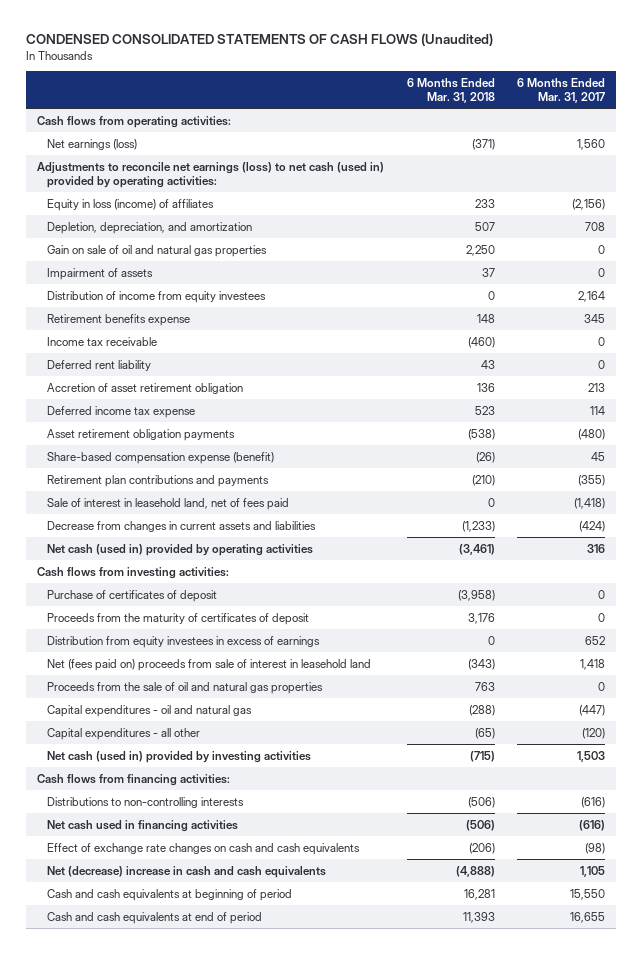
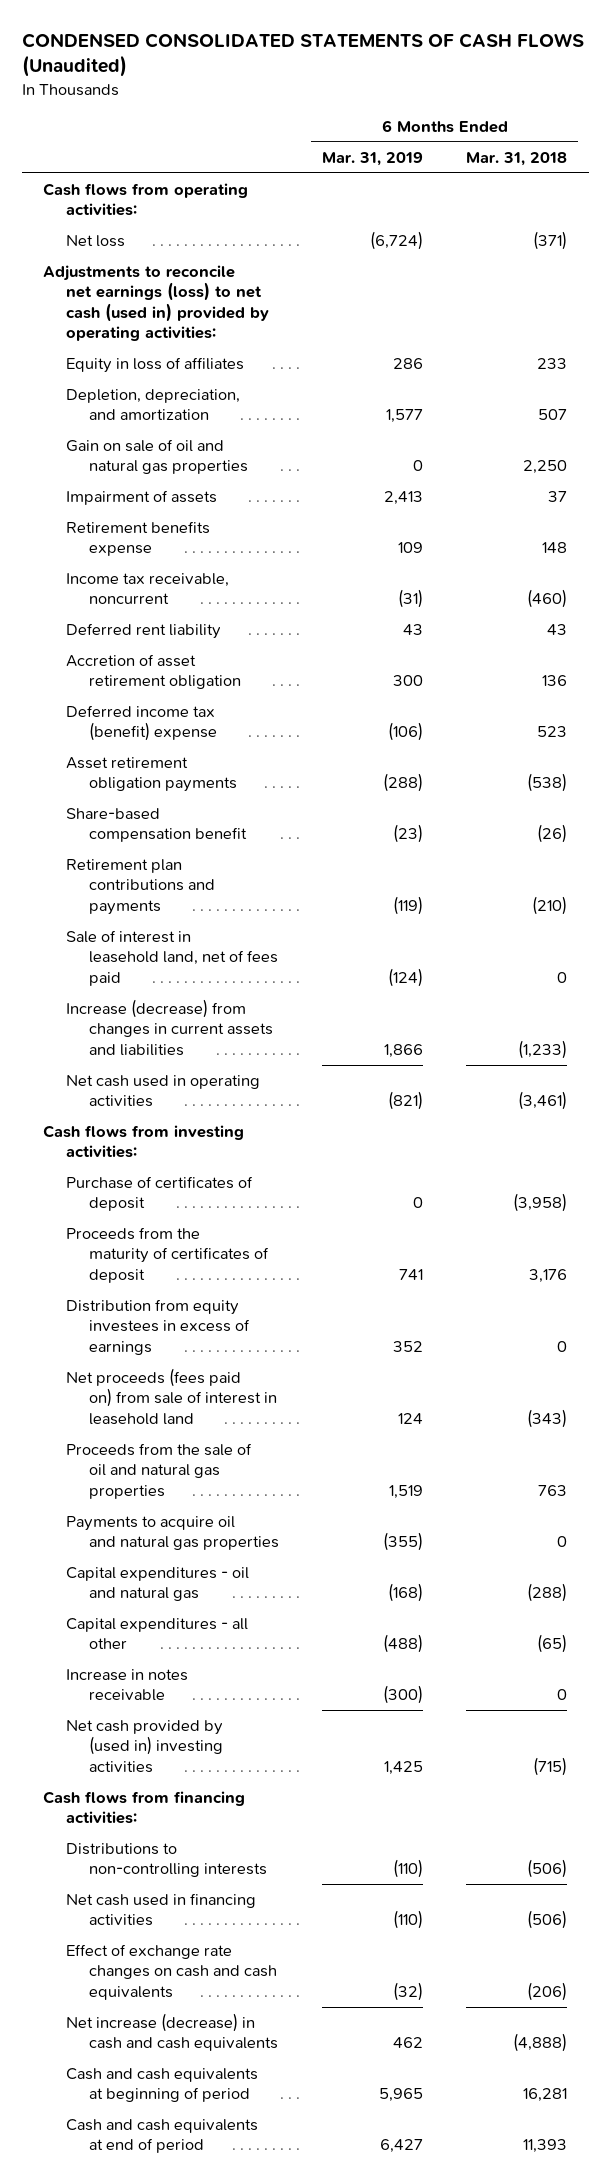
[516,78,605,104] 6 Months Ended Mar. 31, 2017 -> none
none -> [322,151,424,166] Mar. 31, 2019
[47,138,138,150] Net earnings (loss) -> [66,235,126,248] Net loss
[47,198,215,211] Equity in loss (income) of affiliates -> [66,357,245,374] Equity in loss of affiliates
[47,290,267,303] Distribution of income from equity investees -> none
[47,336,158,346] Income tax receivable -> [66,573,230,605] Income tax receivable, noncurrent
[47,405,196,418] Deferred income tax expense -> [66,705,217,742] Deferred income tax (benefit) expense
[47,451,275,464] Share-based compensation expense (benefit) -> [66,808,247,843] Share-based compensation benefit
[47,520,317,532] Decrease from changes in current assets and liabilities -> [66,999,273,1056] Increase (decrease) from changes in current assets and liabilities
[47,543,314,556] Net cash (used in) provided by operating activities -> [66,1075,261,1108] Net cash used in operating activities
[47,658,372,671] Net (fees paid on) proceeds from sale of interest in leasehold land -> [66,1368,277,1425] Net proceeds (fees paid on) from sale of interest in leasehold land
none -> [66,1516,279,1551] Payments to acquire oil and natural gas properties
none -> [66,1669,189,1702] Increase in notes receivable
[47,750,312,763] Net cash (used in) provided by investing activities -> [66,1720,224,1773] Net cash provided by (used in) investing activities
[47,865,327,878] Net (decrease) increase in cash and cash equivalents -> [66,2013,278,2052] Net increase (decrease) in cash and cash equivalents

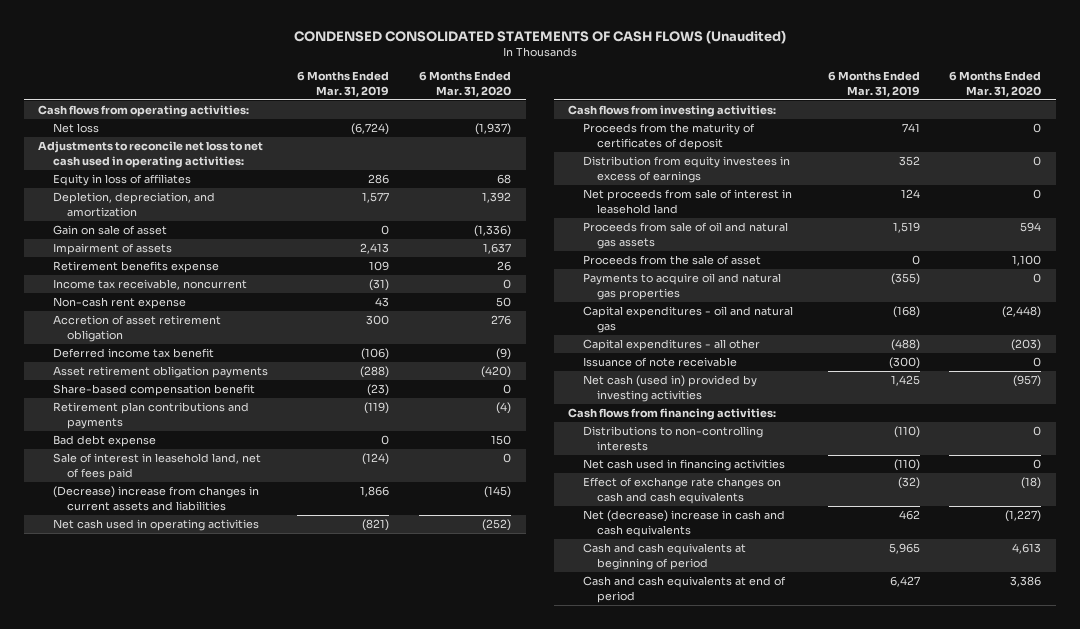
[466,151,568,166] Mar. 31, 2018 -> none
none -> [419,71,512,97] 6 Months Ended Mar. 31, 2020
[43,265,270,342] Adjustments to reconcile net earnings (loss) to net cash (used in) provided by operating activities: -> [38,141,264,168] Adjustments to reconcile net loss to net cash used in operating activities:
[66,439,248,475] Gain on sale of oil and natural gas properties -> none
none -> [52,225,167,236] Gain on sale of asset
[66,623,222,640] Deferred rent liability -> [52,297,186,310] Non-cash rent expense
[66,705,217,742] Deferred income tax (benefit) expense -> [52,348,214,359] Deferred income tax benefit
none -> [52,435,156,448] Bad debt expense
[66,999,273,1056] Increase (decrease) from changes in current assets and liabilities -> [52,486,259,511] (Decrease) increase from changes in current assets and liabilities
[66,1176,254,1212] Purchase of certificates of deposit -> none
[66,1368,277,1425] Net proceeds (fees paid on) from sale of interest in leasehold land -> [582,189,792,214] Net proceeds from sale of interest in leasehold land
[66,1443,253,1499] Proceeds from the sale of oil and natural gas properties -> [582,222,788,249] Proceeds from sale of oil and natural gas assets
none -> [582,255,761,266] Proceeds from the sale of asset
[66,1669,189,1702] Increase in notes receivable -> [582,357,737,368] Issuance of note receivable
[66,1720,224,1773] Net cash provided by (used in) investing activities -> [582,375,757,402] Net cash (used in) provided by investing activities
[66,2013,278,2052] Net increase (decrease) in cash and cash equivalents -> [582,510,785,537] Net (decrease) increase in cash and cash equivalents

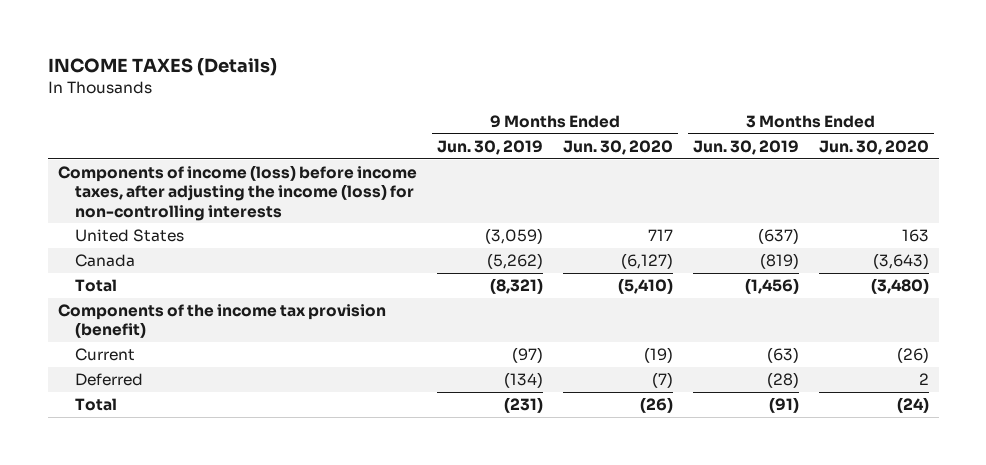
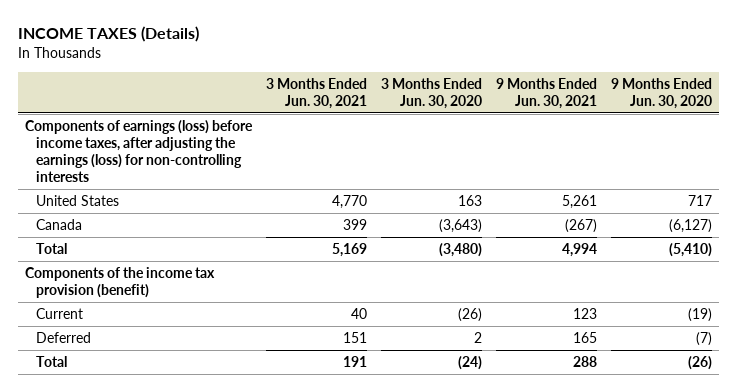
[436,139,543,155] Jun. 30, 2019 -> none
[692,139,799,155] Jun. 30, 2019 -> none
none -> [265,77,367,109] 3 Months Ended Jun. 30, 2021
none -> [496,77,598,109] 9 Months Ended Jun. 30, 2021
[57,165,417,221] Components of income (loss) before income taxes, after adjusting the income (loss) for non-controlling interests -> [24,119,253,182] Components of earnings (loss) before income taxes, after adjusting the earnings (loss) for non-controlling interests

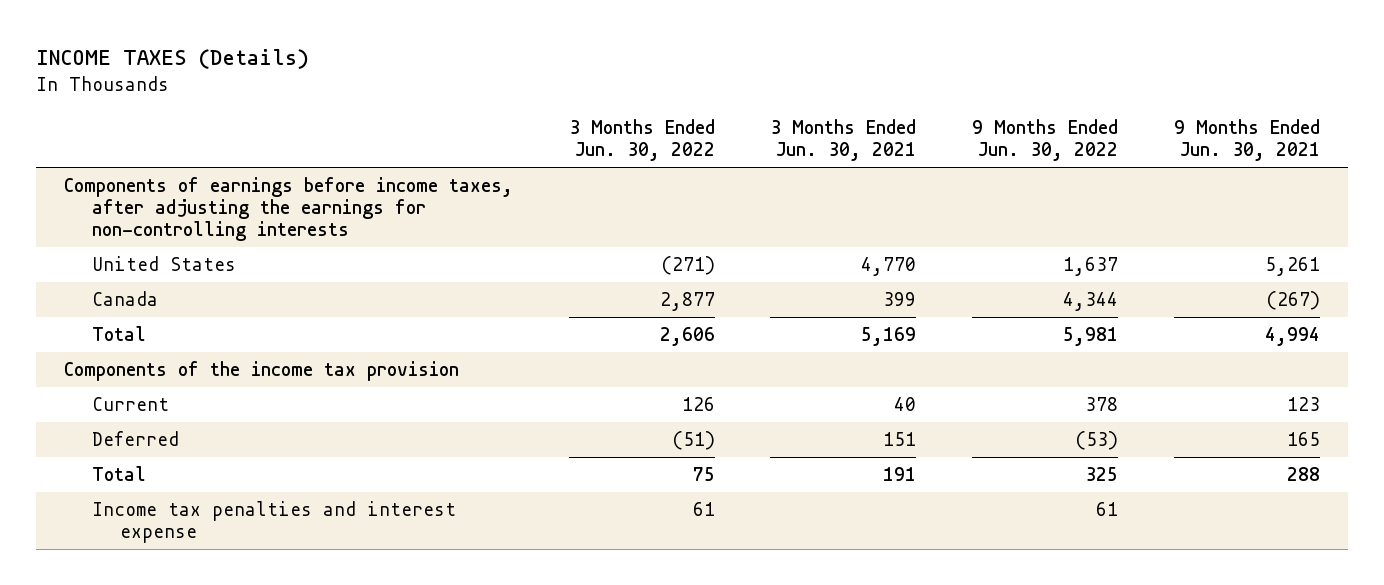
[381,77,483,109] 3 Months Ended Jun. 30, 2020 -> none
[611,77,713,109] 9 Months Ended Jun. 30, 2020 -> none
none -> [568,118,715,161] 3 Months Ended Jun. 30, 2022
none -> [972,118,1119,161] 9 Months Ended Jun. 30, 2022
[24,119,253,182] Components of earnings (loss) before income taxes, after adjusting the earnings (loss) for non-controlling interests -> [64,177,514,241] Components of earnings before income taxes, after adjusting the earnings for non-controlling interests
[24,266,215,298] Components of the income tax provision (benefit) -> [64,361,460,382] Components of the income tax provision
none -> [91,501,456,544] Income tax penalties and interest expense

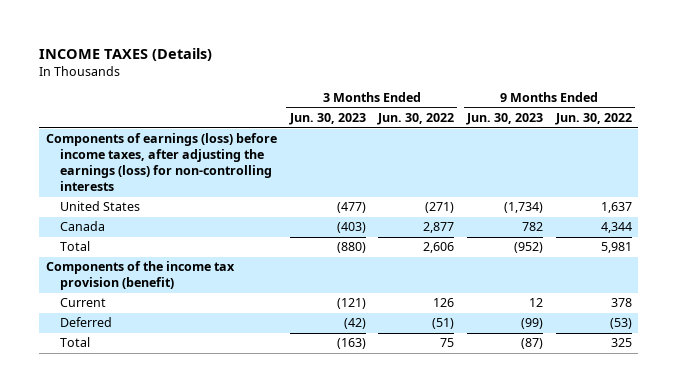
[770,118,917,161] 3 Months Ended Jun. 30, 2021 -> none
[1173,118,1320,161] 9 Months Ended Jun. 30, 2021 -> none
none -> [288,113,366,126] Jun. 30, 2023
none -> [465,113,543,126] Jun. 30, 2023
[64,177,514,241] Components of earnings before income taxes, after adjusting the earnings for non-controlling interests -> [45,133,277,192] Components of earnings (loss) before income taxes, after adjusting the earnings (loss) for non-controlling interests
[64,361,460,382] Components of the income tax provision -> [45,261,235,291] Components of the income tax provision (benefit)
[91,501,456,544] Income tax penalties and interest expense -> none

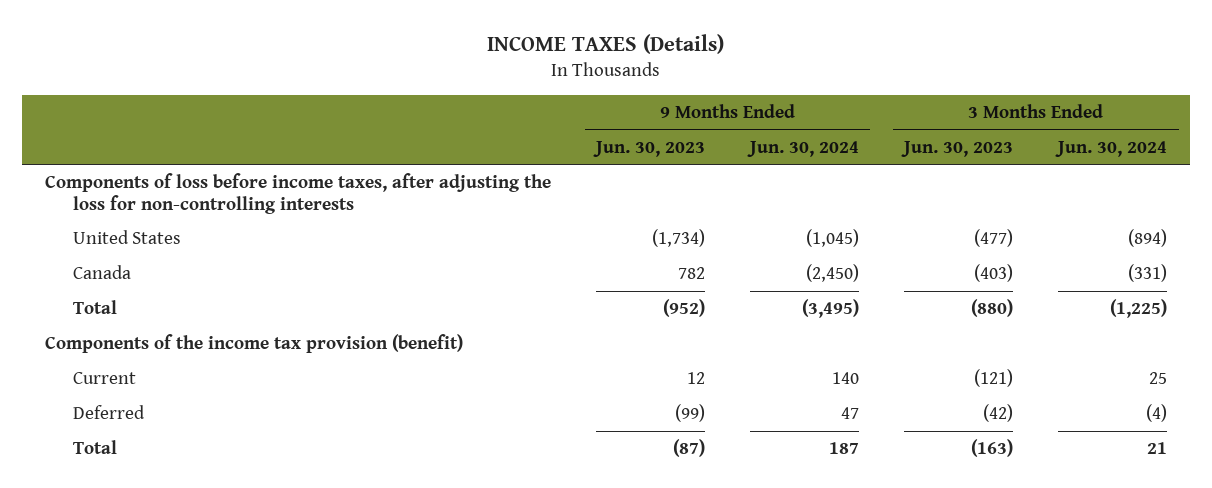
[377,113,455,126] Jun. 30, 2022 -> none
[554,113,632,126] Jun. 30, 2022 -> none
none -> [747,140,860,157] Jun. 30, 2024
none -> [1055,140,1168,157] Jun. 30, 2024
[45,133,277,192] Components of earnings (loss) before income taxes, after adjusting the earnings (loss) for non-controlling interests -> [44,173,551,214] Components of loss before income taxes, after adjusting the loss for non-controlling interests

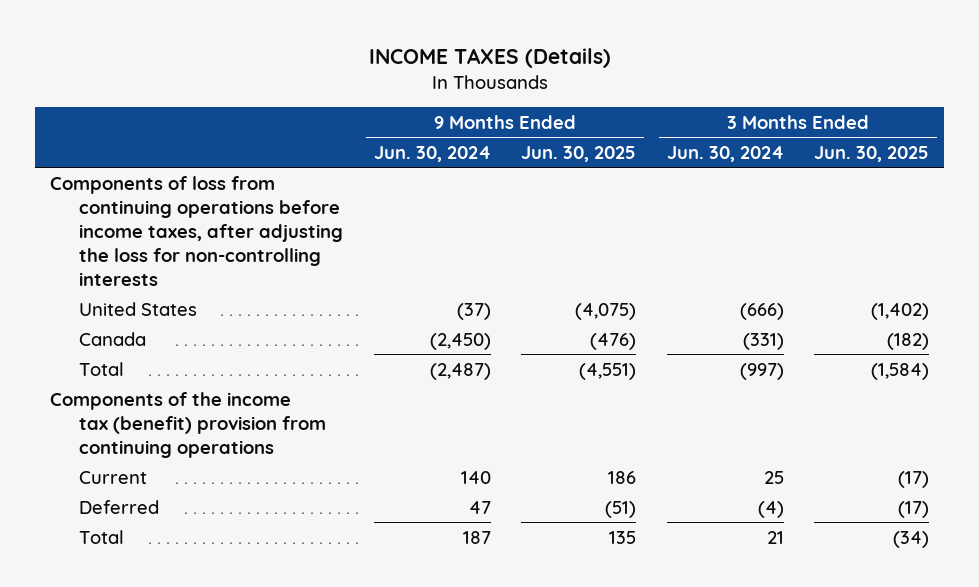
[593,140,706,157] Jun. 30, 2023 -> none
[901,140,1014,157] Jun. 30, 2023 -> none
none -> [521,145,637,162] Jun. 30, 2025
none -> [814,145,930,162] Jun. 30, 2025
[44,173,551,214] Components of loss before income taxes, after adjusting the loss for non-controlling interests -> [50,175,344,286] Components of loss from continuing operations before income taxes, after adjusting the loss for non-controlling interests
[806,229,860,248] (1,045) -> [456,302,491,320] (37)
[1128,229,1168,248] (894) -> [739,302,784,320] (666)
[802,299,860,319] (3,495) -> [429,362,491,380] (2,487)
[1110,299,1168,319] (1,225) -> [739,362,784,380] (997)
[44,334,463,354] Components of the income tax provision (benefit) -> [50,391,327,458] Components of the income tax (benefit) provision from continuing operations

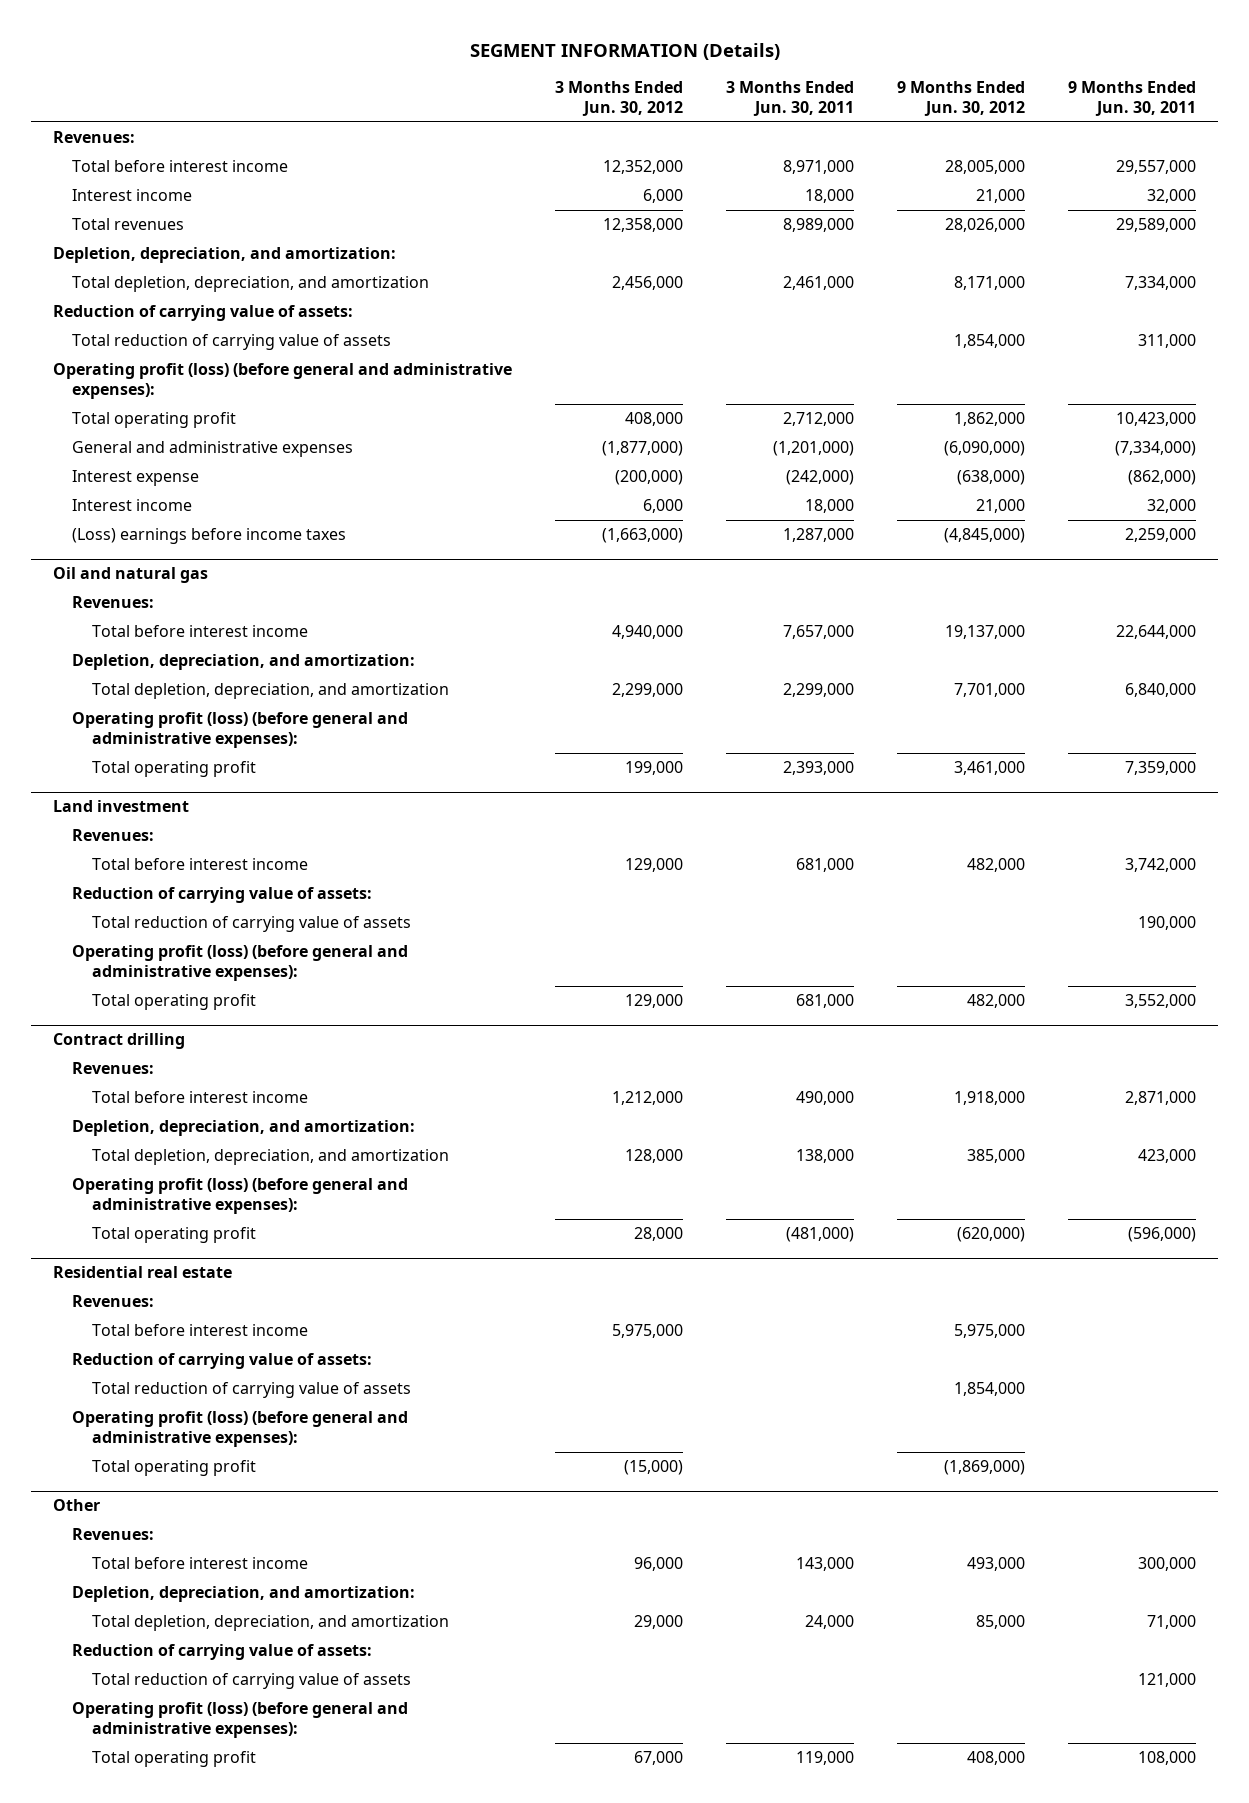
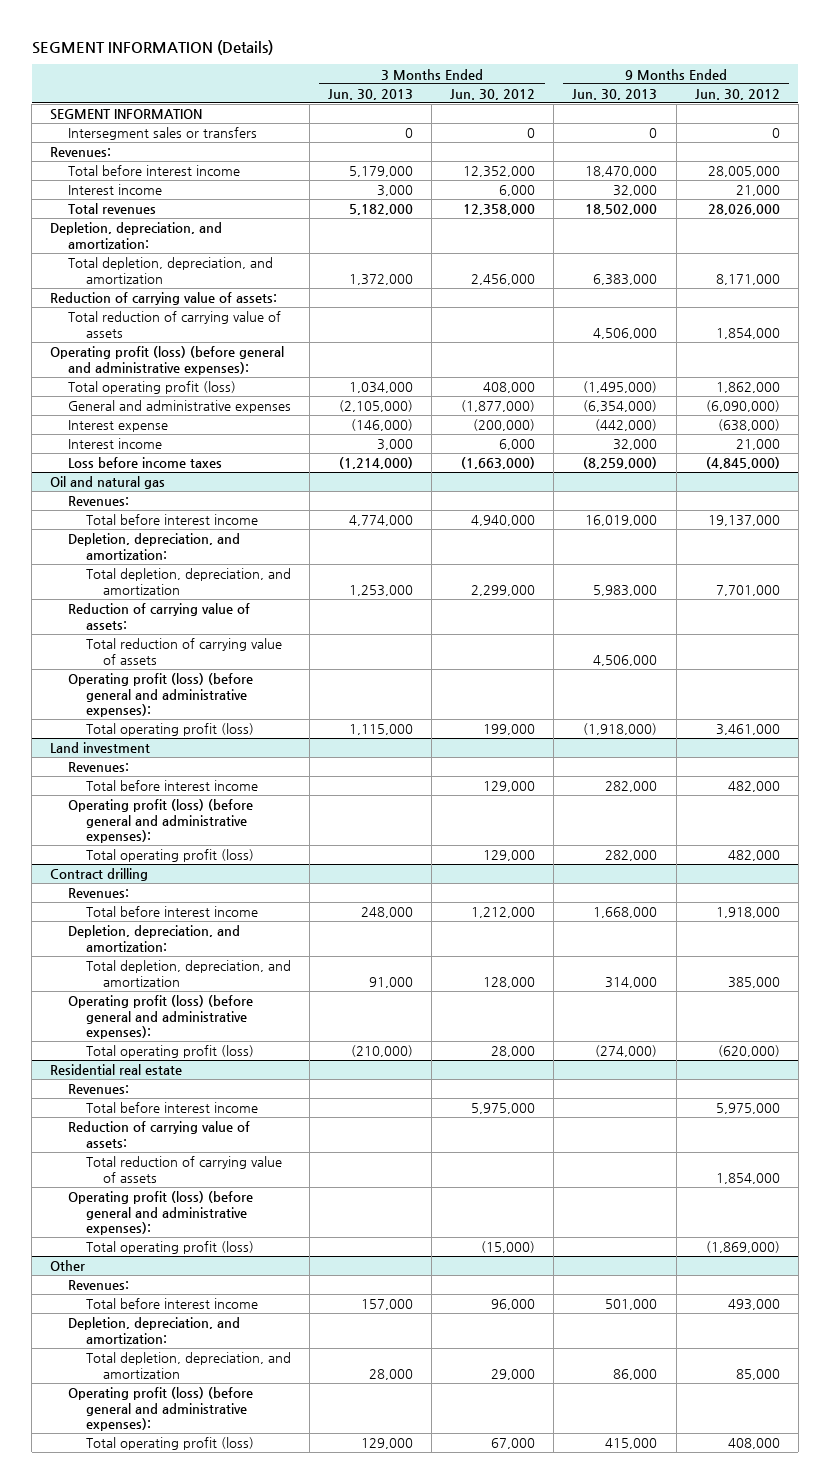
[726,81,855,117] 3 Months Ended Jun. 30, 2011 -> none
[1068,81,1197,117] 9 Months Ended Jun. 30, 2011 -> none
none -> [328,88,414,100] Jun. 30, 2013
none -> [572,88,658,100] Jun. 30, 2013
none -> [50,109,203,121] SEGMENT INFORMATION
none -> [67,127,257,141] Intersegment sales or transfers
[72,412,237,429] Total operating profit -> [67,381,236,395] Total operating profit (loss)
[72,528,347,545] (Loss) earnings before income taxes -> [67,457,222,469] Loss before income taxes
none -> [67,603,250,630] Reduction of carrying value of assets:
none -> [85,638,282,665] Total reduction of carrying value of assets
[91,761,256,778] Total operating profit -> [85,723,254,737] Total operating profit (loss)
[72,887,373,904] Reduction of carrying value of assets: -> none
[91,916,411,933] Total reduction of carrying value of assets -> none
[91,994,256,1011] Total operating profit -> [85,849,254,863] Total operating profit (loss)
[91,1227,256,1244] Total operating profit -> [85,1045,254,1059] Total operating profit (loss)
[91,1460,256,1477] Total operating profit -> [85,1241,254,1255] Total operating profit (loss)
[72,1644,373,1661] Reduction of carrying value of assets: -> none
[91,1673,411,1690] Total reduction of carrying value of assets -> none
[91,1751,256,1768] Total operating profit -> [85,1437,254,1451] Total operating profit (loss)

